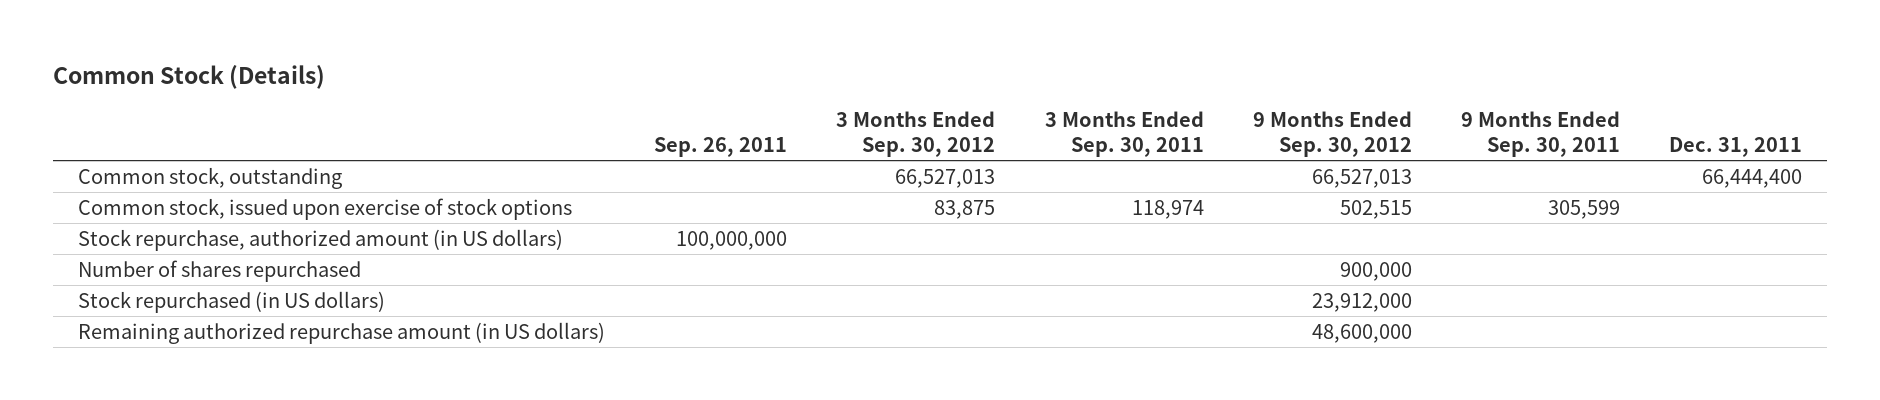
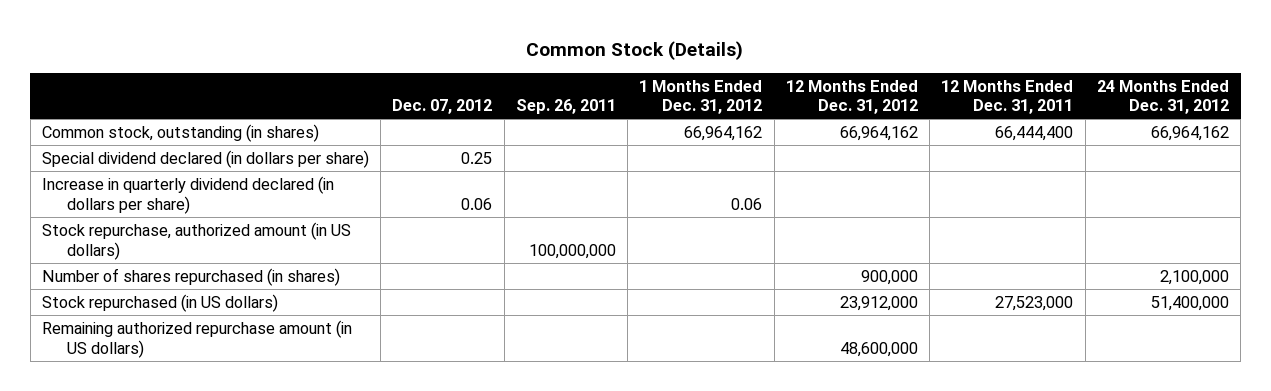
[836,110,996,158] 3 Months Ended Sep. 30, 2012 -> none
[1044,110,1204,158] 3 Months Ended Sep. 30, 2011 -> none
[1252,110,1412,158] 9 Months Ended Sep. 30, 2012 -> none
[1461,110,1621,158] 9 Months Ended Sep. 30, 2011 -> none
[1669,137,1803,158] Dec. 31, 2011 -> none
none -> [392,99,493,115] Dec. 07, 2012
none -> [639,79,763,115] 1 Months Ended Dec. 31, 2012
none -> [785,79,918,115] 12 Months Ended Dec. 31, 2012
none -> [941,79,1074,115] 12 Months Ended Dec. 31, 2011
none -> [1097,79,1230,115] 24 Months Ended Dec. 31, 2012
[77,197,572,220] Common stock, issued upon exercise of stock options -> none
[77,166,342,189] Common stock, outstanding -> [41,123,319,142] Common stock, outstanding (in shares)
none -> [41,149,369,168] Special dividend declared (in dollars per share)
none -> [41,175,334,214] Increase in quarterly dividend declared (in dollars per share)
[77,259,361,282] Number of shares repurchased -> [41,267,340,286] Number of shares repurchased (in shares)

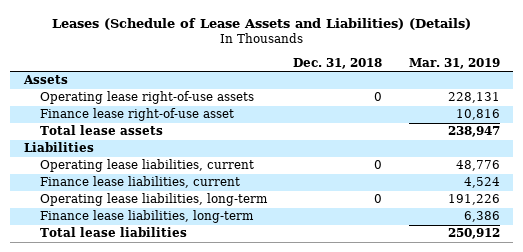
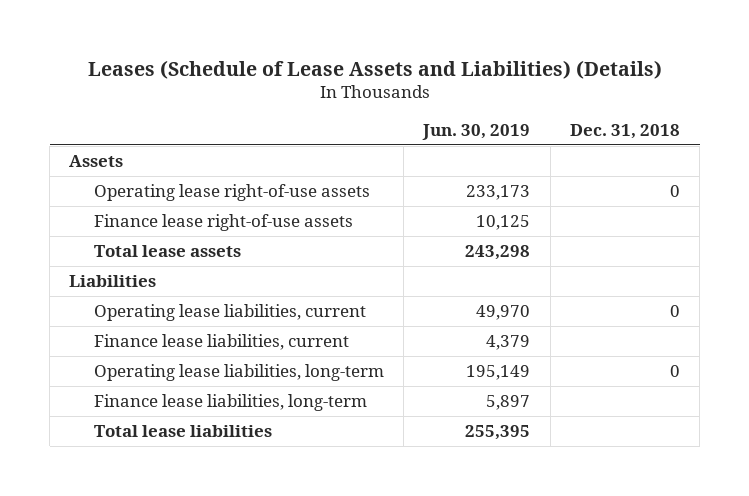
[408,58,500,70] Mar. 31, 2019 -> none
none -> [422,124,531,141] Jun. 30, 2019
[39,108,234,122] Finance lease right-of-use asset -> [93,213,353,231] Finance lease right-of-use assets

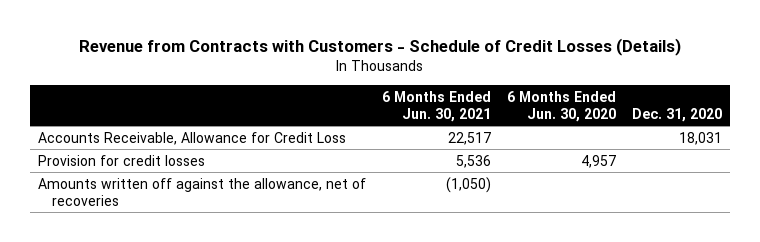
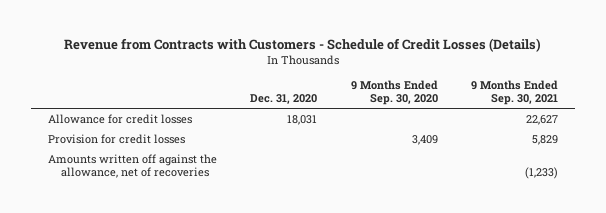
[381,90,491,122] 6 Months Ended Jun. 30, 2021 -> none
[506,90,616,122] 6 Months Ended Jun. 30, 2020 -> none
none -> [350,79,438,106] 9 Months Ended Sep. 30, 2020
none -> [471,79,559,106] 9 Months Ended Sep. 30, 2021
[37,131,346,145] Accounts Receivable, Allowance for Credit Loss -> [48,113,193,124] Allowance for credit losses

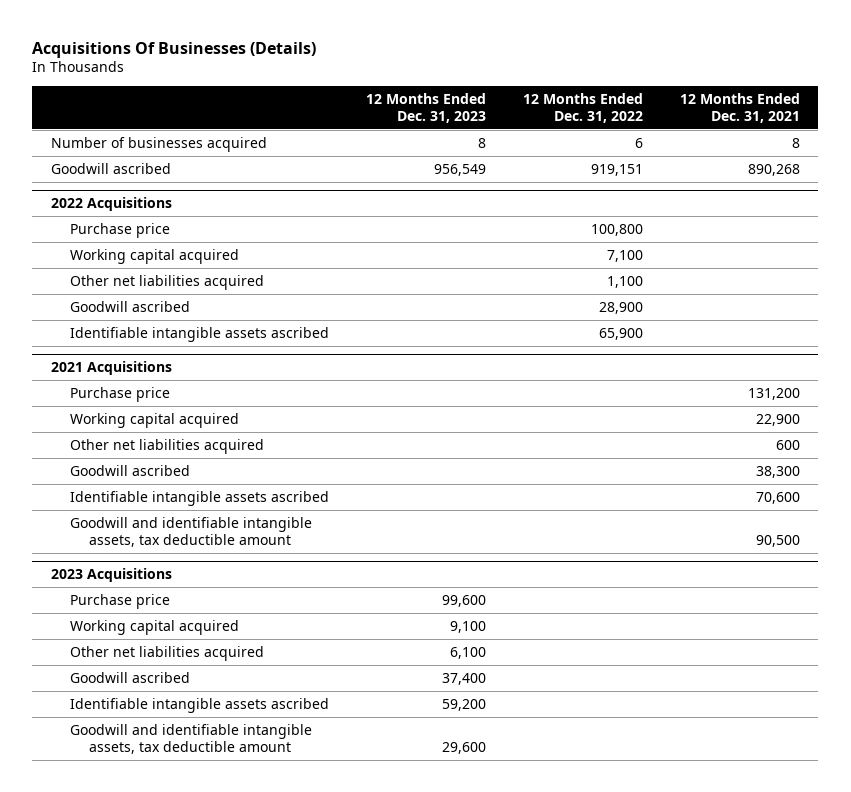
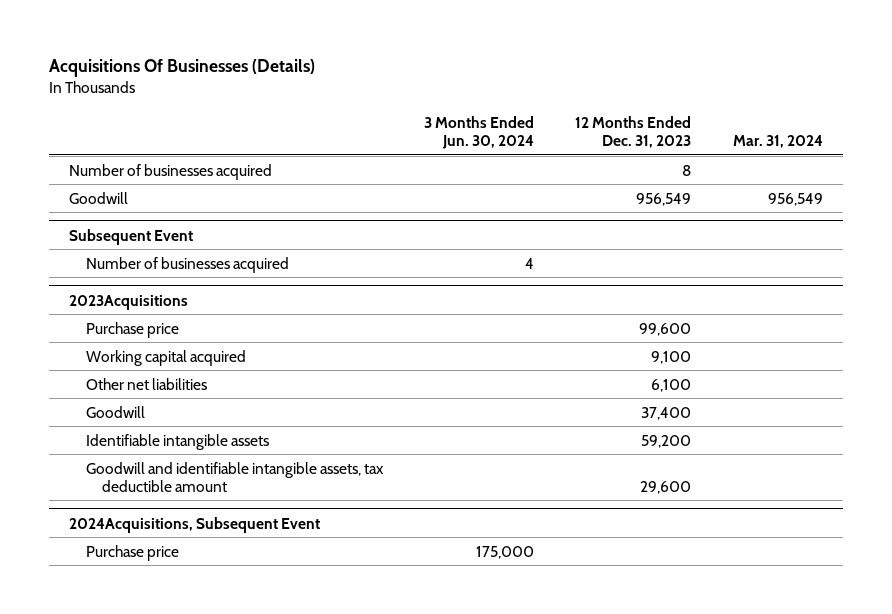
[522,92,643,123] 12 Months Ended Dec. 31, 2022 -> none
[679,92,800,123] 12 Months Ended Dec. 31, 2021 -> none
none -> [424,116,535,149] 3 Months Ended Jun. 30, 2024
none -> [732,134,823,148] Mar. 31, 2024
[50,197,172,212] 2022 Acquisitions -> none
[69,222,170,238] Purchase price -> none
[69,248,239,264] Working capital acquired -> none
[69,274,264,290] Other net liabilities acquired -> none
[69,300,190,312] Goodwill ascribed -> none
[69,326,329,342] Identifiable intangible assets ascribed -> none
[50,361,172,376] 2021 Acquisitions -> none
[69,386,170,402] Purchase price -> none
[69,412,239,428] Working capital acquired -> none
[69,438,264,454] Other net liabilities acquired -> none
[69,464,190,476] Goodwill ascribed -> none
[69,490,329,506] Identifiable intangible assets ascribed -> none
[69,516,312,547] Goodwill and identifiable intangible assets, tax deductible amount -> none
[50,162,171,174] Goodwill ascribed -> [69,191,129,204] Goodwill
none -> [69,228,194,245] Subsequent Event
none -> [85,256,289,273] Number of businesses acquired
[50,568,172,583] 2023 Acquisitions -> [69,294,189,310] 2023Acquisitions
[69,645,264,661] Other net liabilities acquired -> [85,377,207,390] Other net liabilities
[69,671,190,683] Goodwill ascribed -> [85,405,145,418] Goodwill
[69,697,329,713] Identifiable intangible assets ascribed -> [85,433,269,450] Identifiable intangible assets
none -> [69,516,321,533] 2024Acquisitions, Subsequent Event
none -> [85,544,179,561] Purchase price

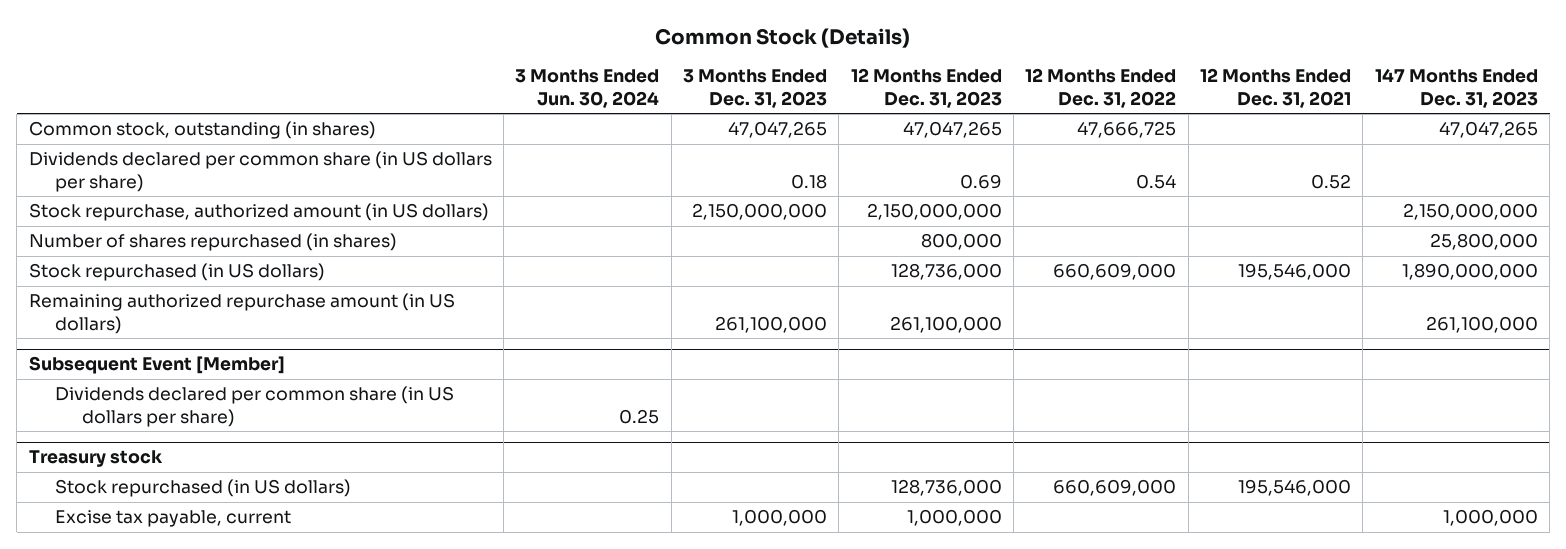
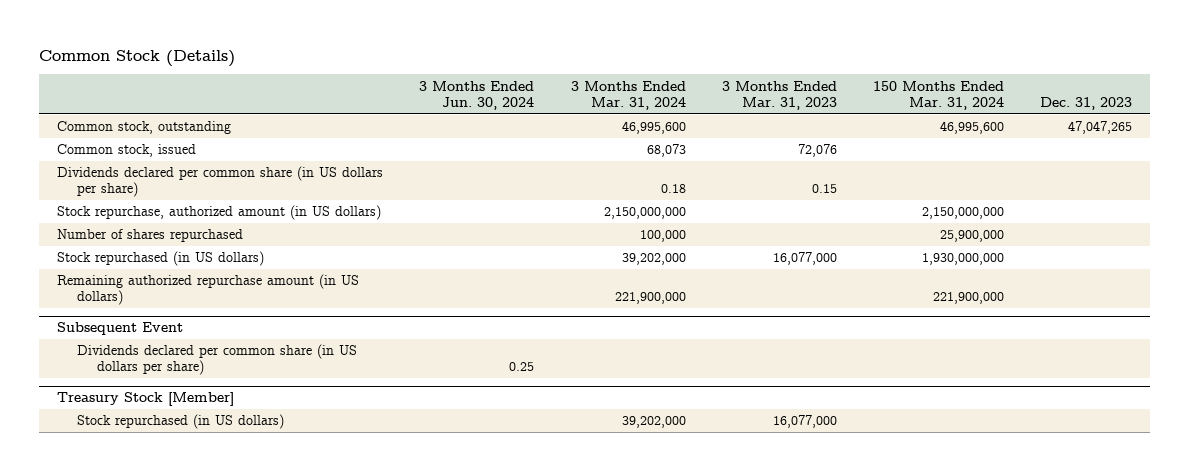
[683,69,828,108] 3 Months Ended Dec. 31, 2023 -> none
[850,68,1002,108] 12 Months Ended Dec. 31, 2023 -> none
[1025,68,1177,108] 12 Months Ended Dec. 31, 2022 -> none
[1200,68,1352,108] 12 Months Ended Dec. 31, 2021 -> none
[1374,68,1538,108] 147 Months Ended Dec. 31, 2023 -> none
none -> [570,80,686,110] 3 Months Ended Mar. 31, 2024
none -> [721,80,837,110] 3 Months Ended Mar. 31, 2023
none -> [873,80,1005,110] 150 Months Ended Mar. 31, 2024
none -> [1040,96,1133,110] Dec. 31, 2023
[28,121,376,140] Common stock, outstanding (in shares) -> [57,121,232,135] Common stock, outstanding
none -> [57,144,197,158] Common stock, issued
[28,233,397,252] Number of shares repurchased (in shares) -> [57,229,244,243] Number of shares repurchased
[28,356,285,375] Subsequent Event [Member] -> [57,322,184,336] Subsequent Event
[28,450,163,468] Treasury stock -> [57,392,235,407] Treasury Stock [Member]
[55,510,292,528] Excise tax payable, current -> none

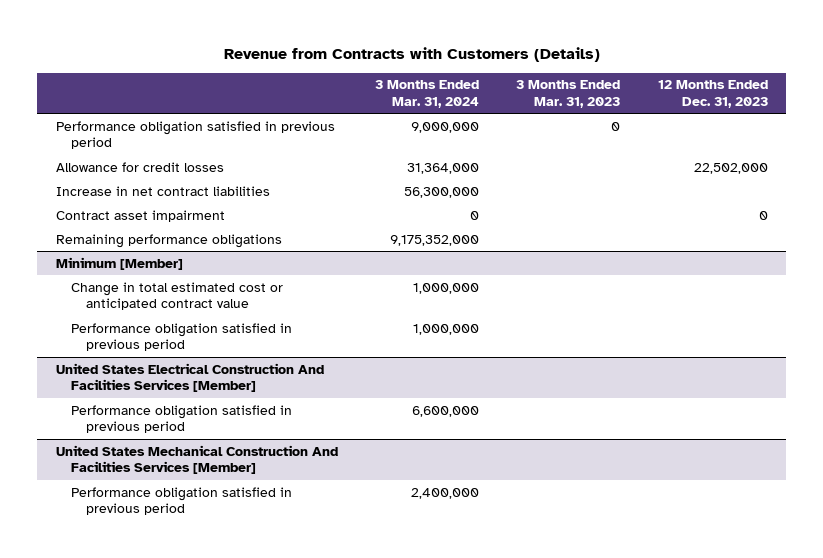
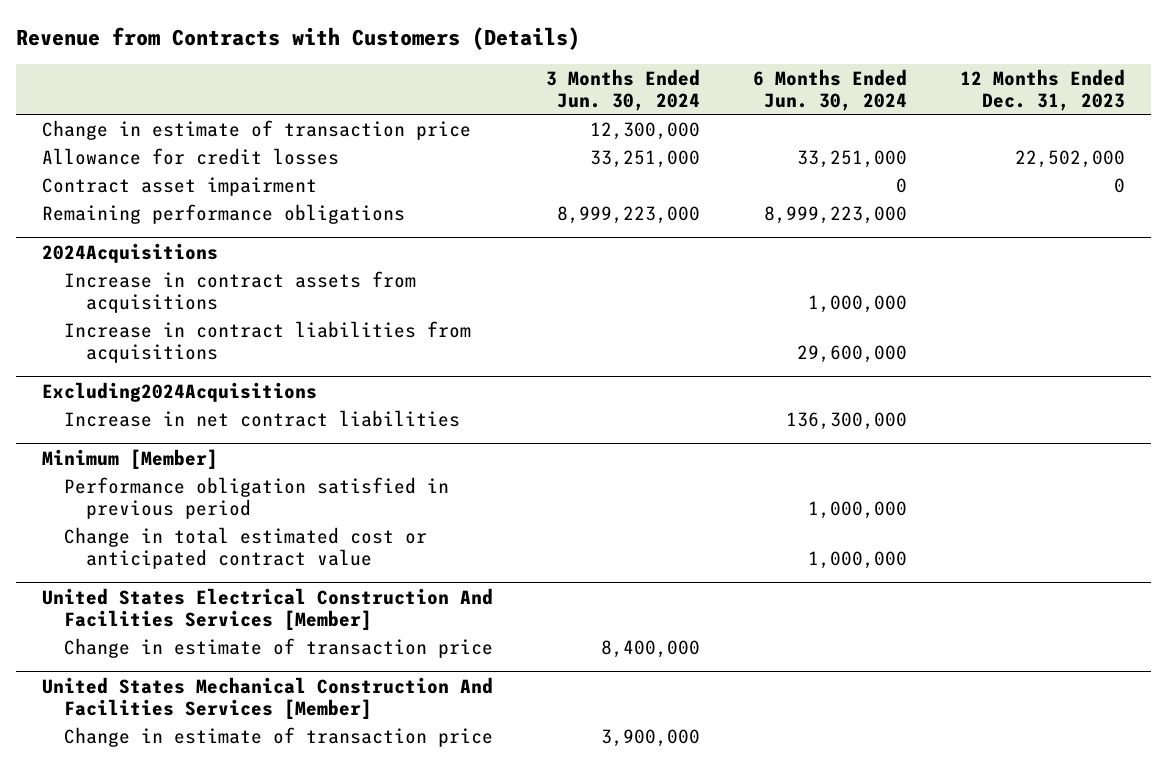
[375,80,480,108] 3 Months Ended Mar. 31, 2024 -> none
[516,80,621,108] 3 Months Ended Mar. 31, 2023 -> none
none -> [546,68,701,111] 3 Months Ended Jun. 30, 2024
none -> [753,68,908,111] 6 Months Ended Jun. 30, 2024
[55,120,335,150] Performance obligation satisfied in previous period -> none
none -> [42,119,472,140] Change in estimate of transaction price
[55,185,270,196] Increase in net contract liabilities -> none
none -> [42,242,219,263] 2024Acquisitions
none -> [63,270,416,313] Increase in contract assets from acquisitions
none -> [63,320,471,363] Increase in contract liabilities from acquisitions
none -> [42,381,318,402] Excluding2024Acquisitions
none -> [63,409,460,427] Increase in net contract liabilities
[70,281,283,311] Change in total estimated cost or anticipated contract value -> [63,526,427,569] Change in total estimated cost or anticipated contract value
[70,404,292,434] Performance obligation satisfied in previous period -> none
none -> [63,637,493,658] Change in estimate of transaction price
[70,486,292,516] Performance obligation satisfied in previous period -> none
none -> [63,726,493,747] Change in estimate of transaction price

